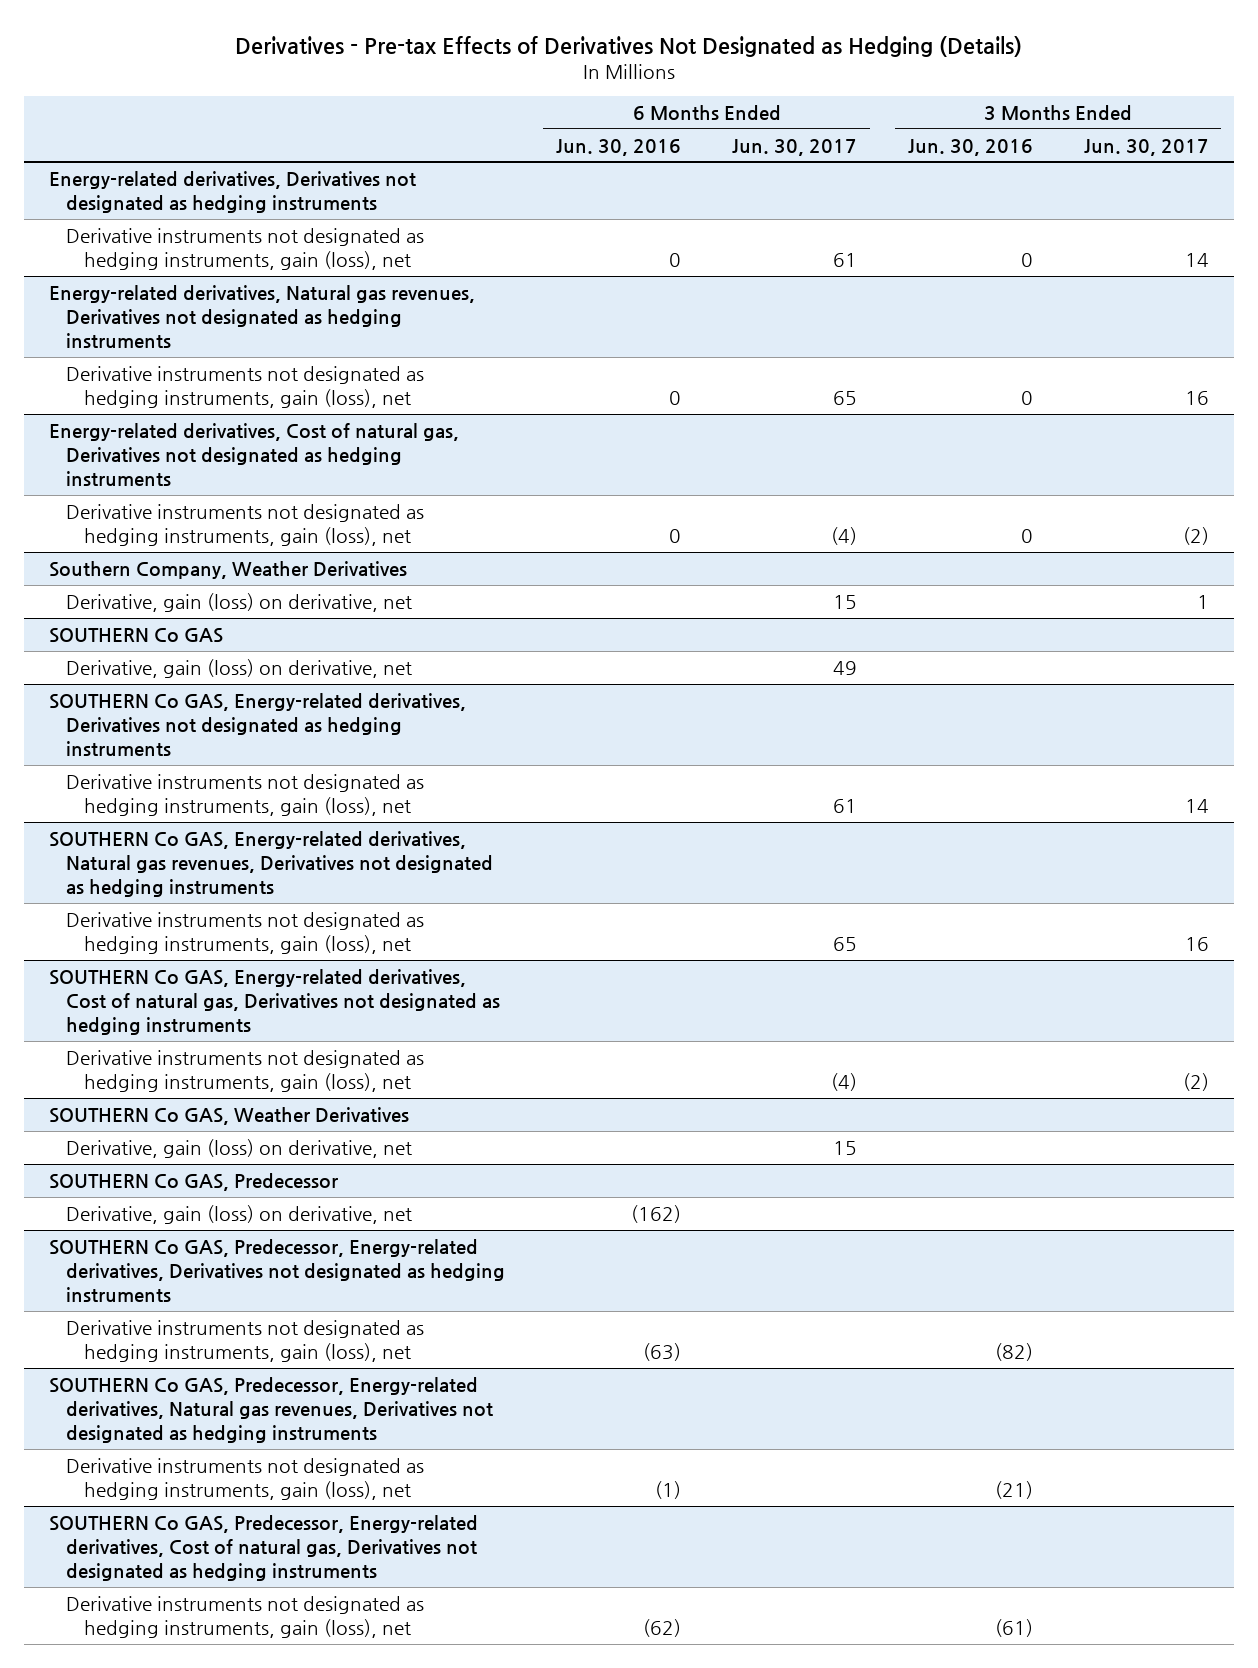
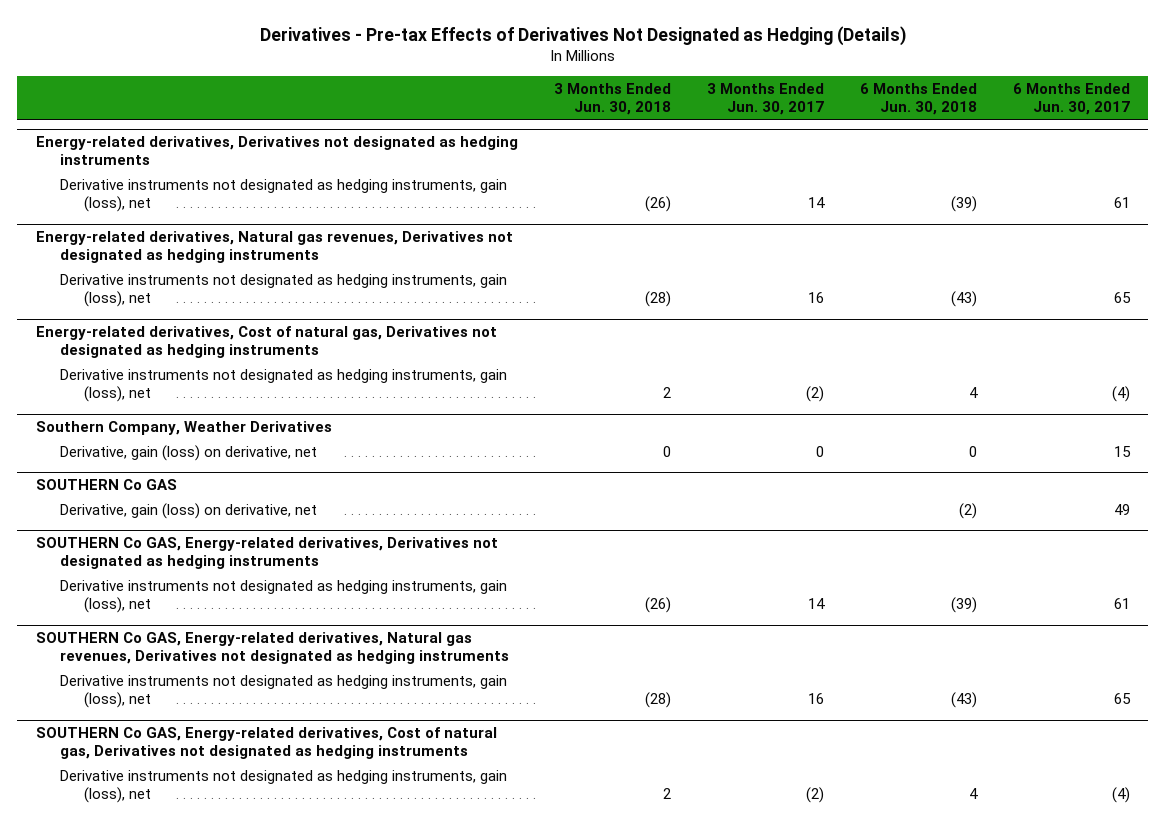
[556,138,682,156] Jun. 30, 2016 -> none
[907,138,1033,156] Jun. 30, 2016 -> none
none -> [553,83,671,116] 3 Months Ended Jun. 30, 2018
none -> [860,83,978,116] 6 Months Ended Jun. 30, 2018
[1196,594,1209,609] 1 -> [815,445,824,457] 0
[48,1106,409,1125] SOUTHERN Co GAS, Weather Derivatives -> none
[66,1138,413,1158] Derivative, gain (loss) on derivative, net -> none
[48,1172,338,1191] SOUTHERN Co GAS, Predecessor -> none
[66,1204,413,1224] Derivative, gain (loss) on derivative, net -> none
[48,1238,506,1303] SOUTHERN Co GAS, Predecessor, Energy-related derivatives, Derivatives not designated as hedging instruments -> none
[66,1319,425,1362] Derivative instruments not designated as hedging instruments, gain (loss), net -> none
[48,1376,494,1444] SOUTHERN Co GAS, Predecessor, Energy-related derivatives, Natural gas revenues, Derivatives not designated as hedging instruments -> none
[66,1457,425,1500] Derivative instruments not designated as hedging instruments, gain (loss), net -> none
[48,1514,478,1582] SOUTHERN Co GAS, Predecessor, Energy-related derivatives, Cost of natural gas, Derivatives not designated as hedging instruments -> none
[66,1595,425,1638] Derivative instruments not designated as hedging instruments, gain (loss), net -> none

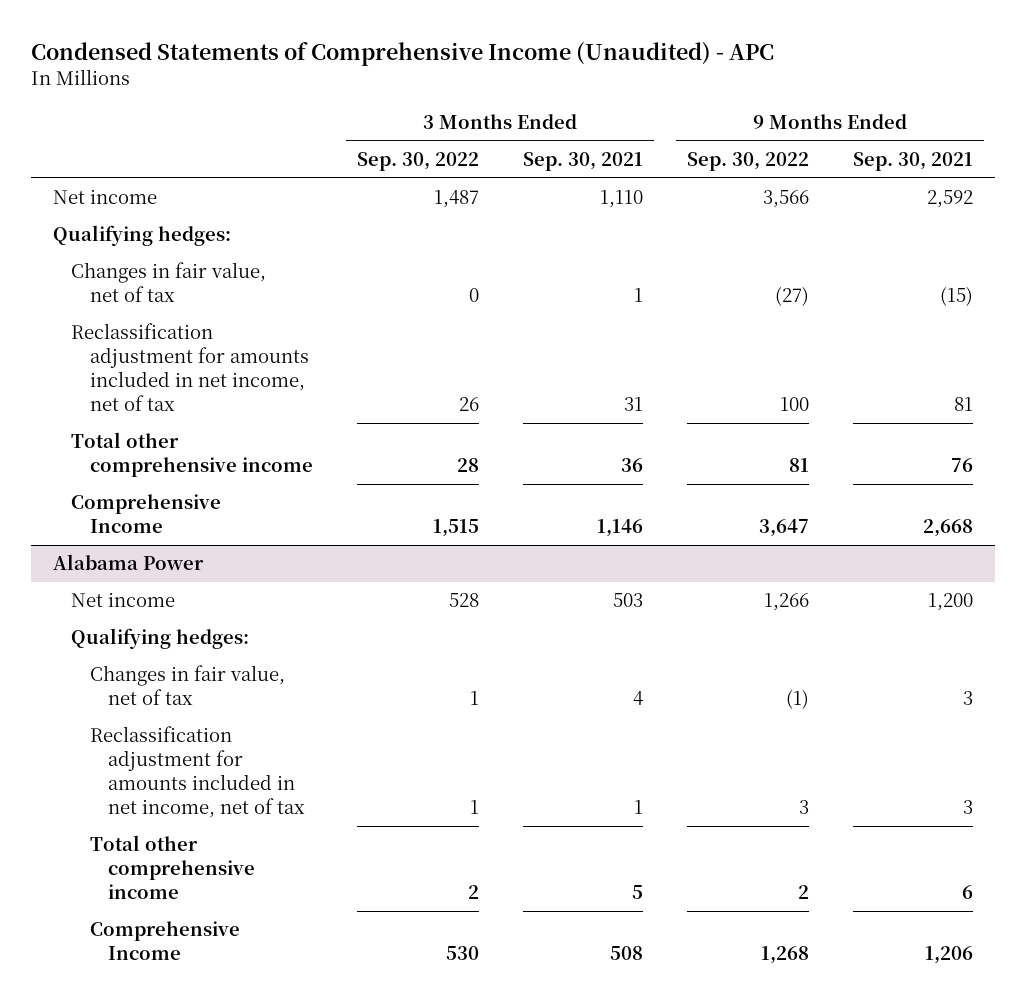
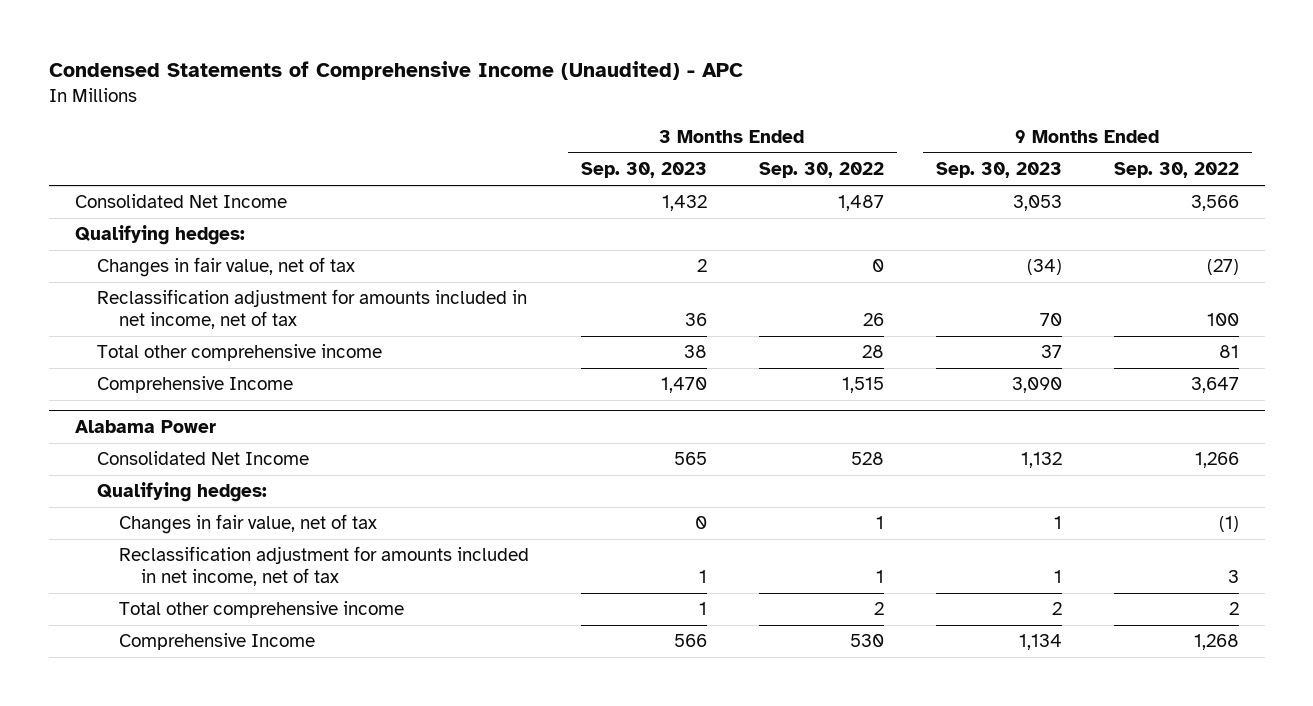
[522,152,643,172] Sep. 30, 2021 -> none
[852,152,973,172] Sep. 30, 2021 -> none
none -> [580,162,707,179] Sep. 30, 2023
none -> [935,162,1062,179] Sep. 30, 2023
[52,189,157,205] Net income -> [74,194,287,209] Consolidated Net Income
[71,592,176,608] Net income -> [96,451,309,466] Consolidated Net Income

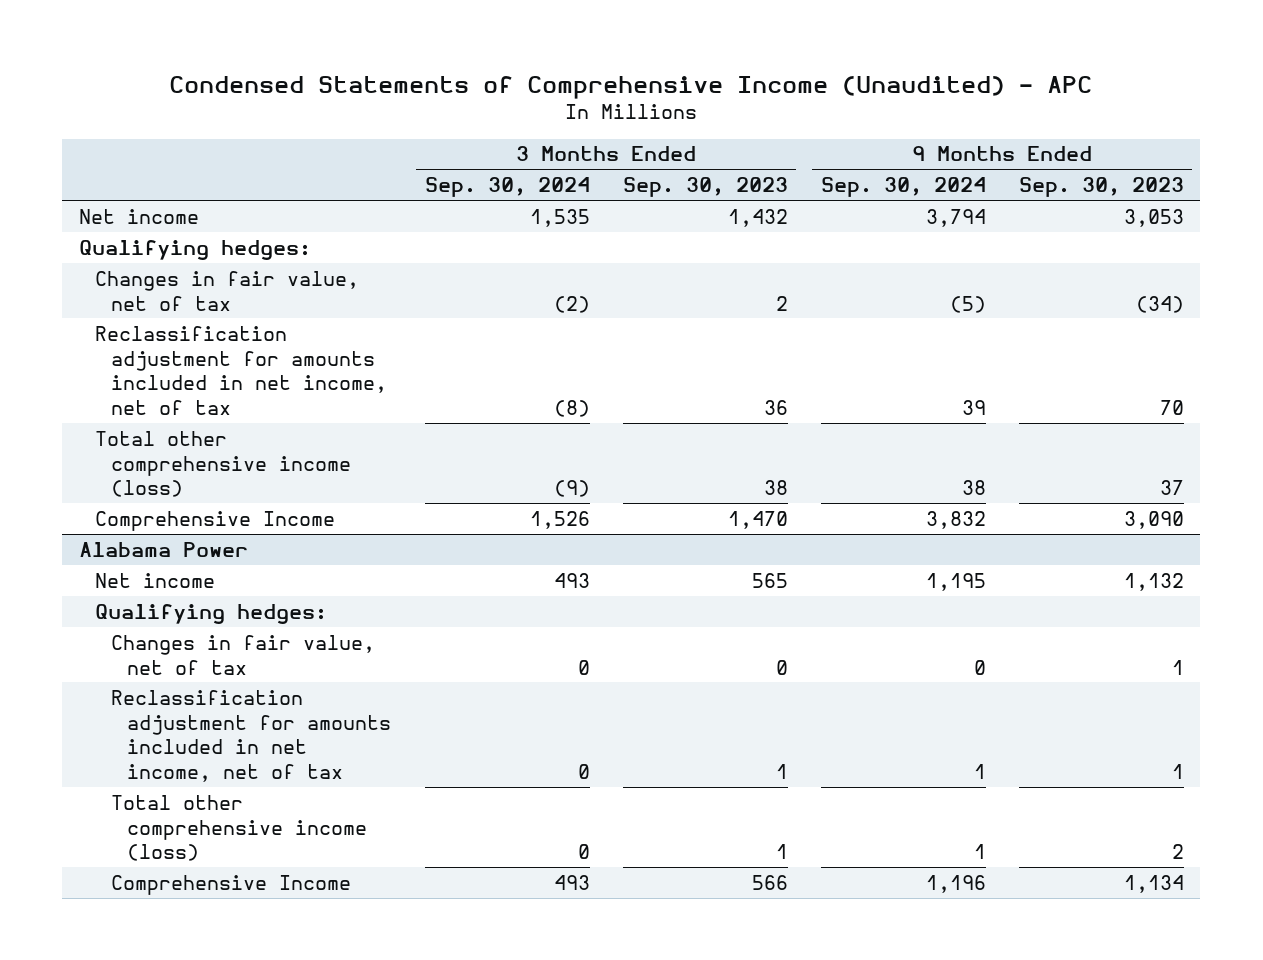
[758,162,884,179] Sep. 30, 2022 -> none
[1113,162,1239,179] Sep. 30, 2022 -> none
none -> [424,177,590,198] Sep. 30, 2024
none -> [820,177,986,198] Sep. 30, 2024
[74,194,287,209] Consolidated Net Income -> [78,208,199,224] Net income
[96,344,382,362] Total other comprehensive income -> [95,430,352,498] Total other comprehensive income (loss)
[96,451,309,466] Consolidated Net Income -> [95,572,216,588] Net income
[118,601,404,619] Total other comprehensive income -> [111,794,368,862] Total other comprehensive income (loss)

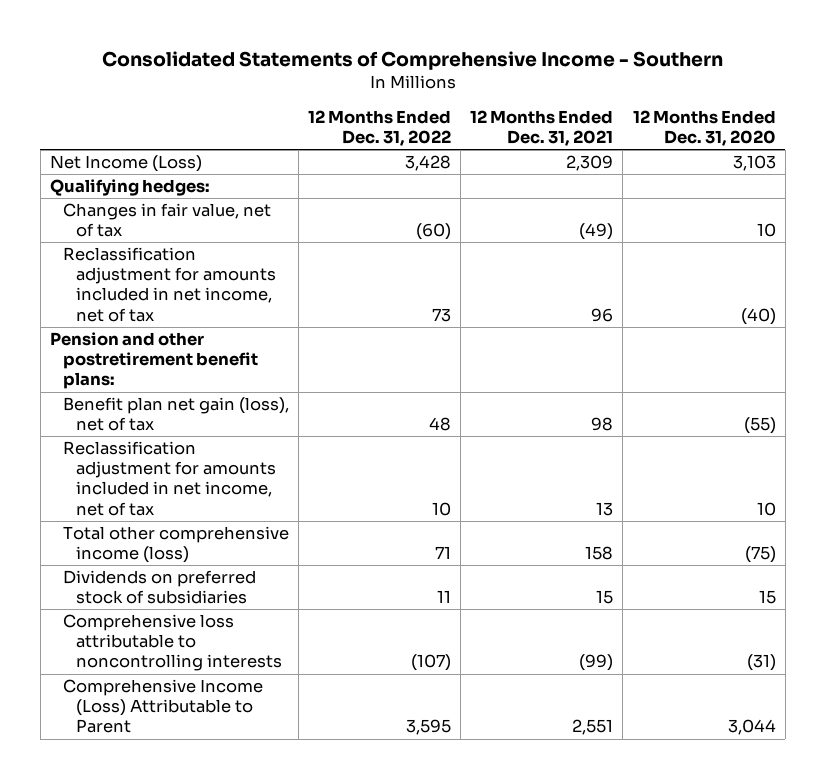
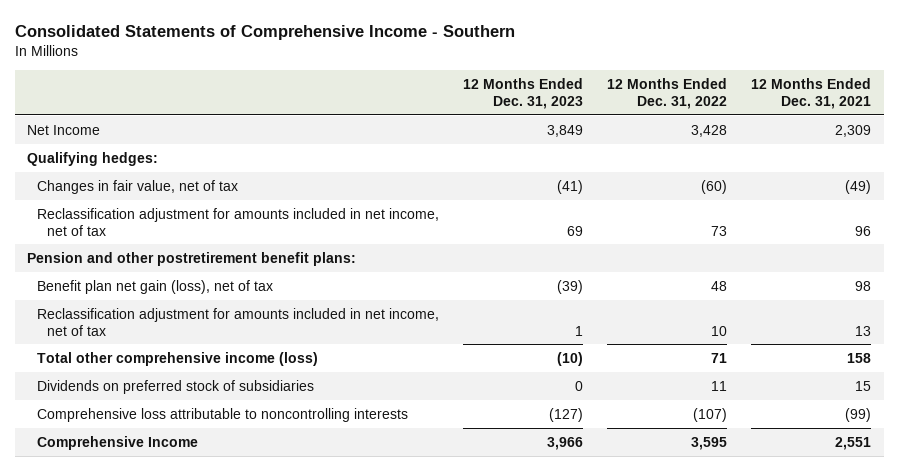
[632,110,776,147] 12 Months Ended Dec. 31, 2020 -> none
none -> [463,77,584,109] 12 Months Ended Dec. 31, 2023
[49,155,202,173] Net Income (Loss) -> [26,124,100,135] Net Income
[62,679,263,734] Comprehensive Income (Loss) Attributable to Parent -> [36,435,198,450] Comprehensive Income

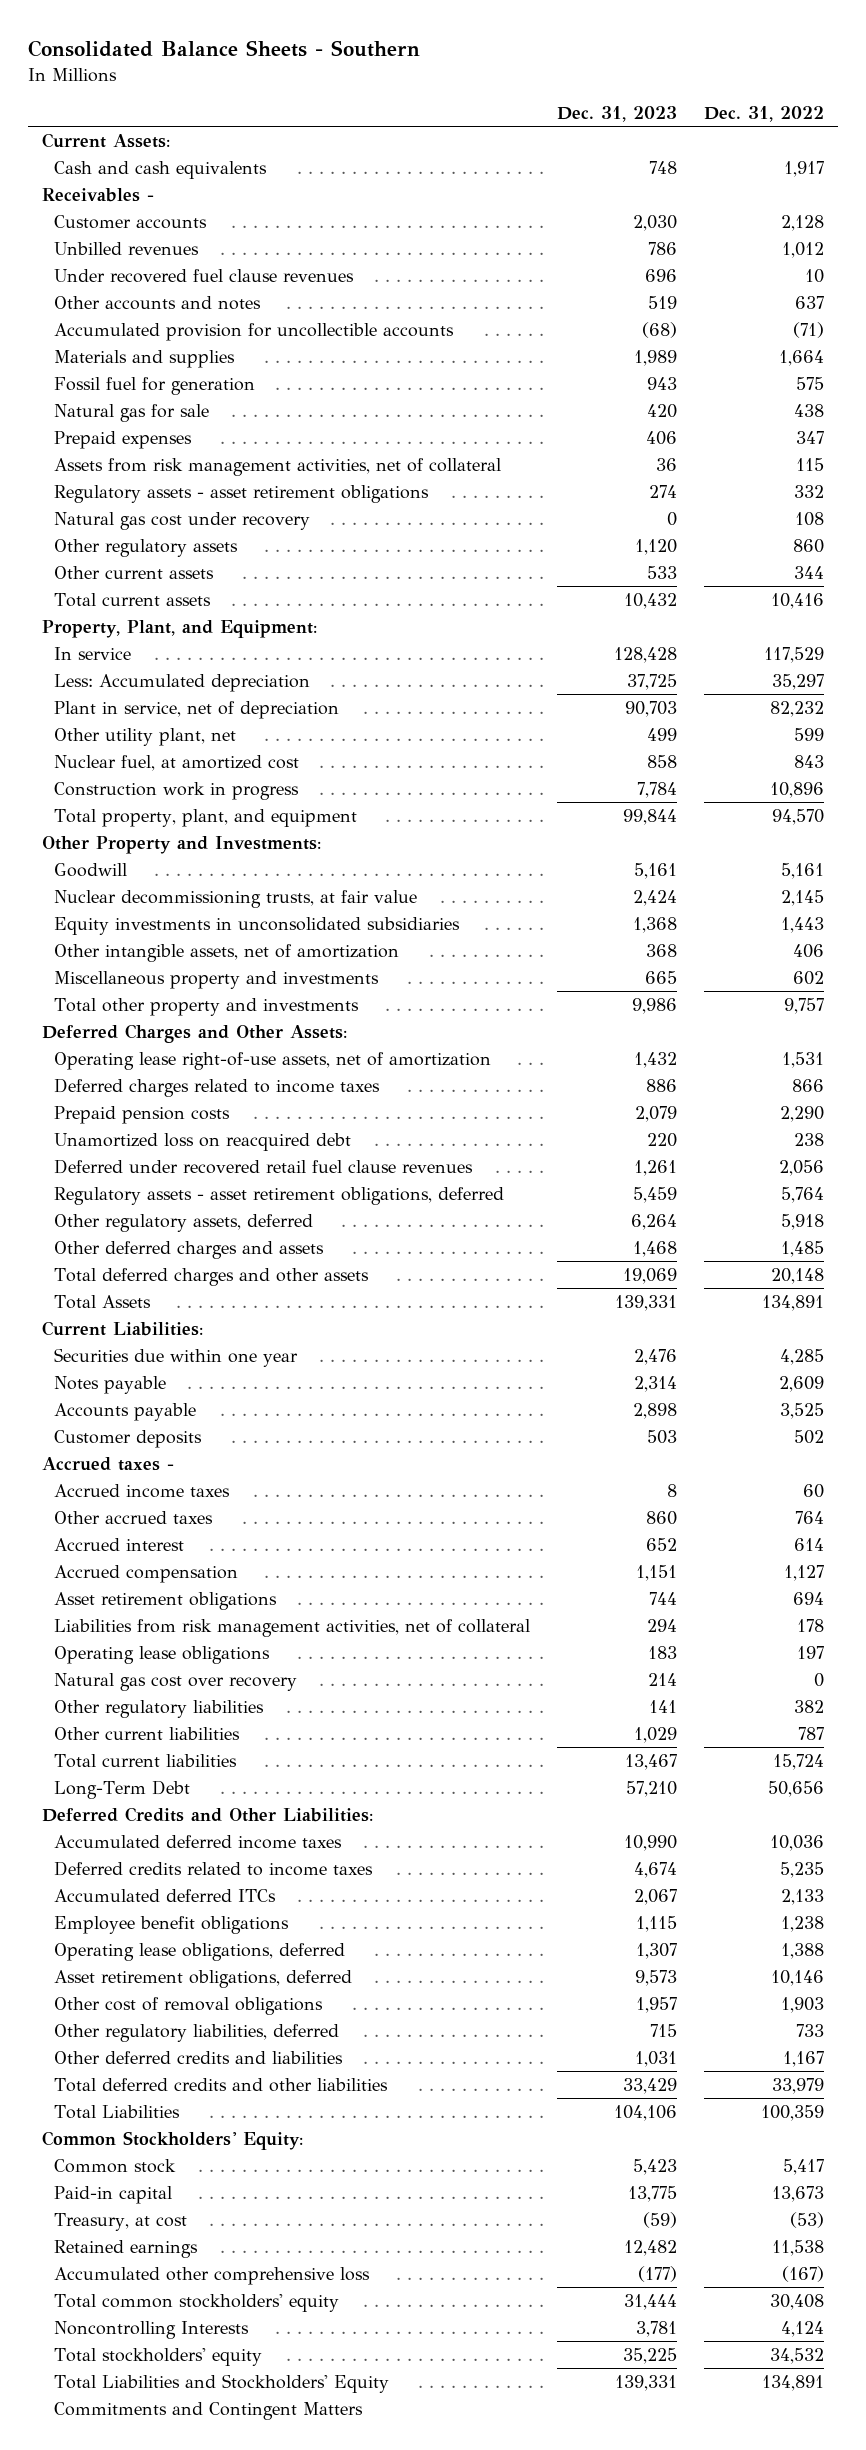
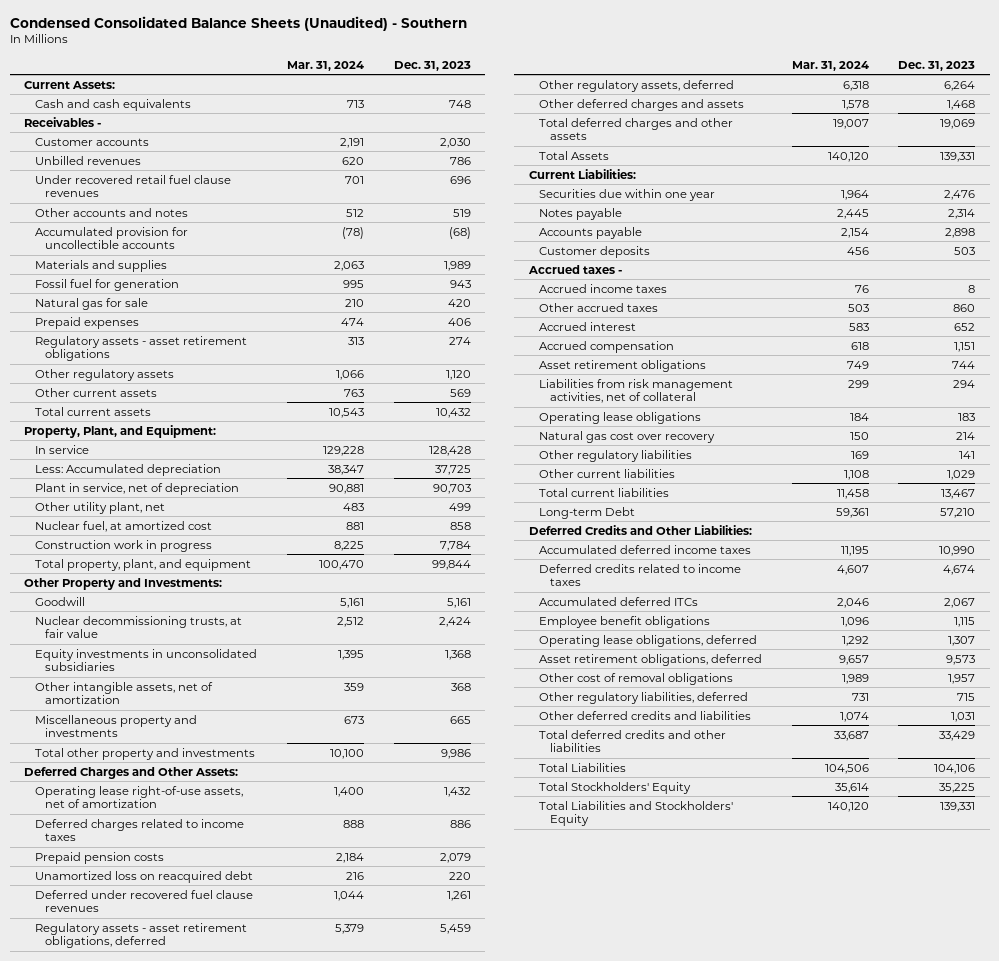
[28,40,421,58] Consolidated Balance Sheets - Southern -> [9,15,467,31] Condensed Consolidated Balance Sheets (Unaudited) - Southern
[704,106,825,123] Dec. 31, 2022 -> none
none -> [287,60,365,71] Mar. 31, 2024
[54,269,355,284] Under recovered fuel clause revenues -> [34,174,231,198] Under recovered retail fuel clause revenues
[54,458,502,477] Assets from risk management activities, net of collateral -> none
[54,512,311,531] Natural gas cost under recovery -> none
[647,566,678,580] 533 -> [449,388,471,397] 569
[54,1159,474,1175] Deferred under recovered retail fuel clause revenues -> [34,889,253,913] Deferred under recovered fuel clause revenues
[54,1780,191,1800] Long-Term Debt -> [539,506,636,519] Long-term Debt
[41,2131,303,2151] Common Stockholders' Equity: -> none
[54,2159,177,2174] Common stock -> none
[54,2186,173,2205] Paid-in capital -> none
[54,2213,188,2232] Treasury, at cost -> none
[54,2240,199,2259] Retained earnings -> none
[54,2267,371,2286] Accumulated other comprehensive loss -> none
[54,2294,340,2313] Total common stockholders' equity -> none
[54,2321,250,2340] Noncontrolling Interests -> none
[54,2348,263,2367] Total stockholders' equity -> [539,781,692,794] Total Stockholders' Equity
[54,2402,364,2421] Commitments and Contingent Matters -> none

